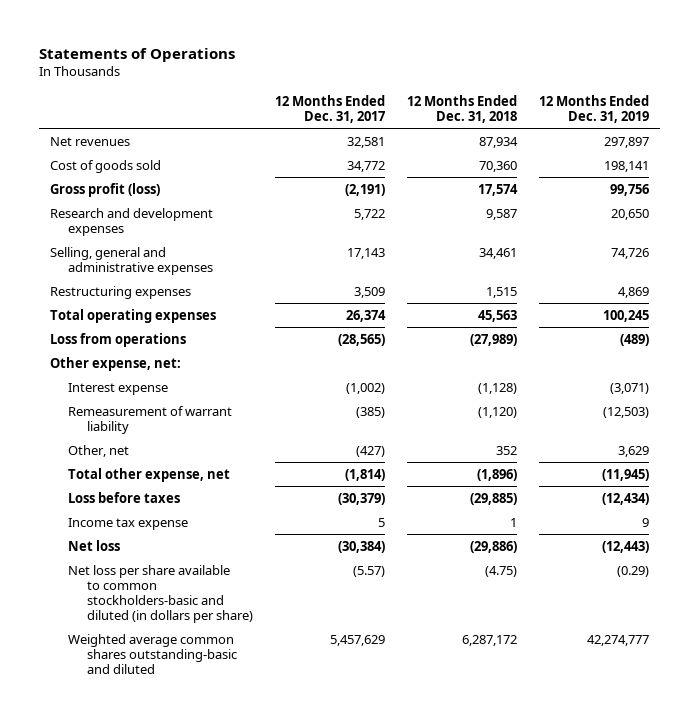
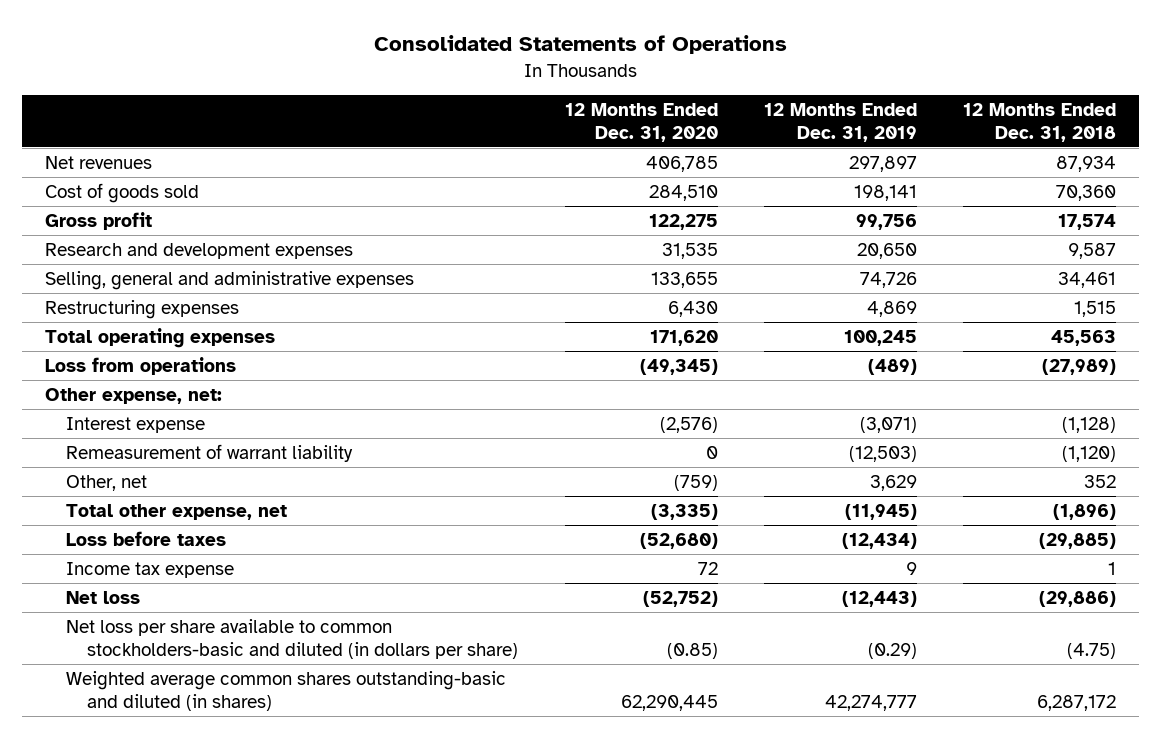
[38,47,235,62] Statements of Operations -> [373,35,787,55] Consolidated Statements of Operations
[275,94,386,123] 12 Months Ended Dec. 31, 2017 -> none
none -> [564,102,718,142] 12 Months Ended Dec. 31, 2020
[49,182,160,197] Gross profit (loss) -> [45,211,153,230] Gross profit
[68,633,238,674] Weighted average common shares outstanding-basic and diluted -> [66,670,507,711] Weighted average common shares outstanding-basic and diluted (in shares)

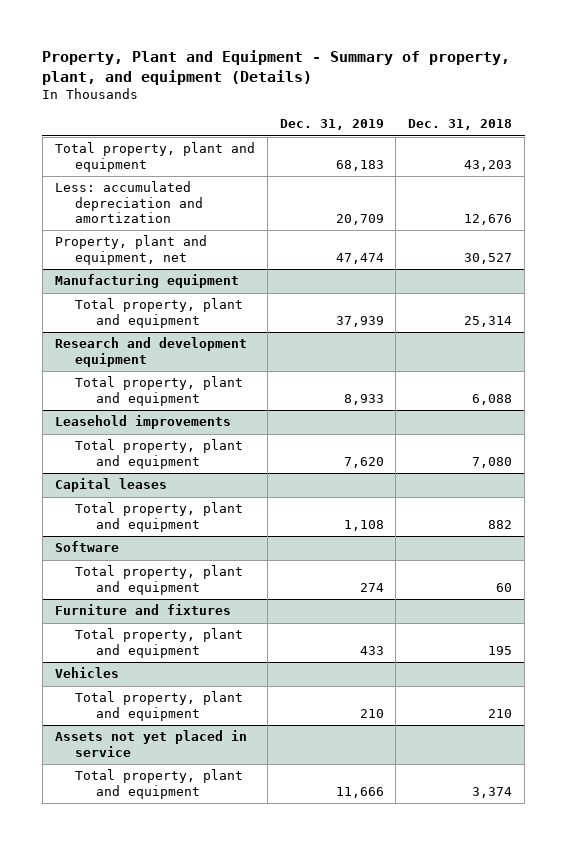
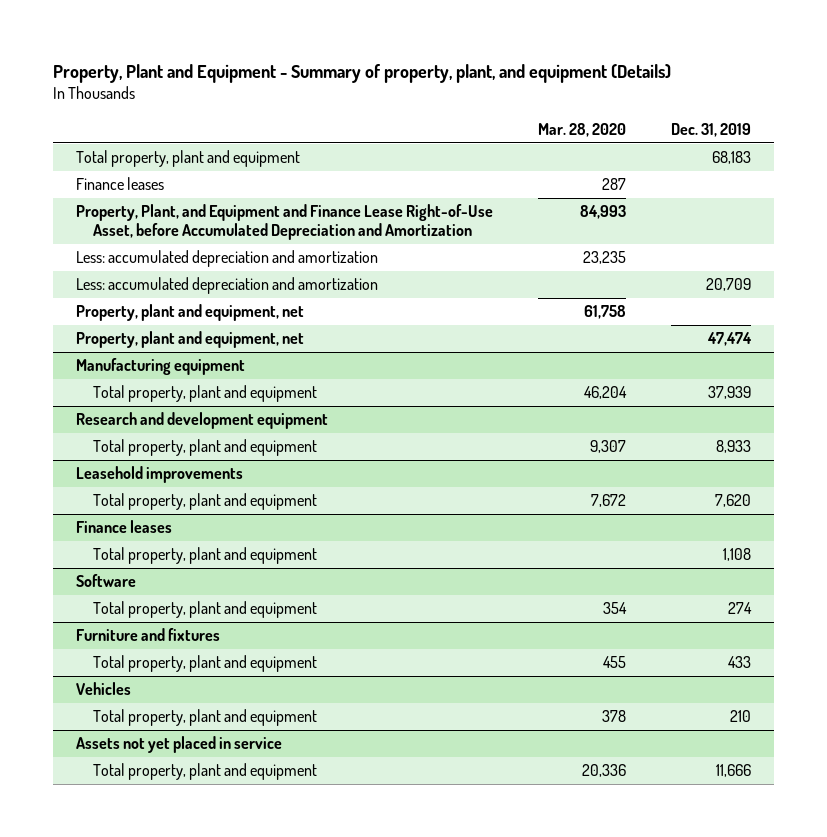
[408,119,513,131] Dec. 31, 2018 -> none
none -> [538,122,627,137] Mar. 28, 2020
none -> [75,177,164,191] Finance leases
none -> [75,204,493,241] Property, Plant, and Equipment and Finance Lease Right-of-Use Asset, before Accumulated Depreciation and Amortization
none -> [75,250,378,268] Less: accumulated depreciation and amortization
none -> [75,304,304,322] Property, plant and equipment, net
[54,478,167,493] Capital leases -> [75,520,172,534] Finance leases

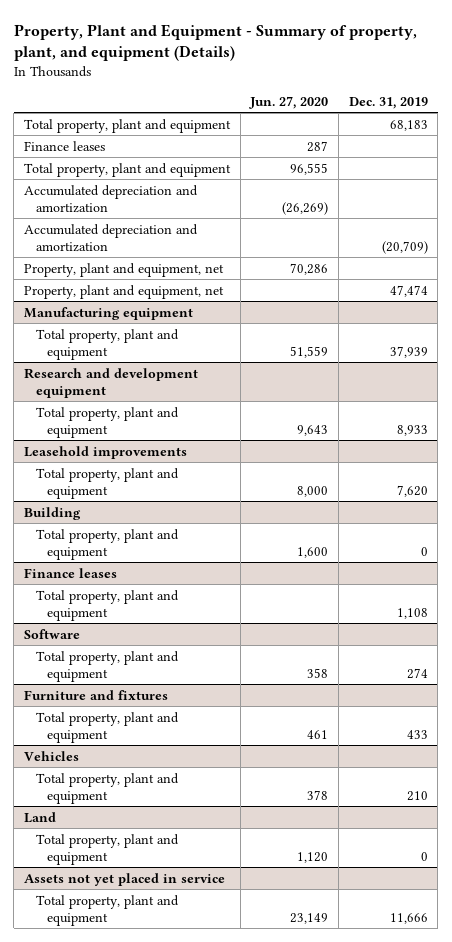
[538,122,627,137] Mar. 28, 2020 -> none
none -> [249,95,329,109] Jun. 27, 2020
[75,204,493,241] Property, Plant, and Equipment and Finance Lease Right-of-Use Asset, before Accumulated Depreciation and Amortization -> none
none -> [24,162,232,177] Total property, plant and equipment
[75,250,378,268] Less: accumulated depreciation and amortization -> [24,184,199,213] Accumulated depreciation and amortization
[75,277,378,295] Less: accumulated depreciation and amortization -> [24,223,199,252] Accumulated depreciation and amortization
[706,278,752,292] 20,709 -> [381,240,428,254] (20,709)
none -> [24,506,82,520] Building
none -> [35,528,179,560] Total property, plant and equipment
none -> [24,811,57,823] Land
none -> [35,833,179,865] Total property, plant and equipment

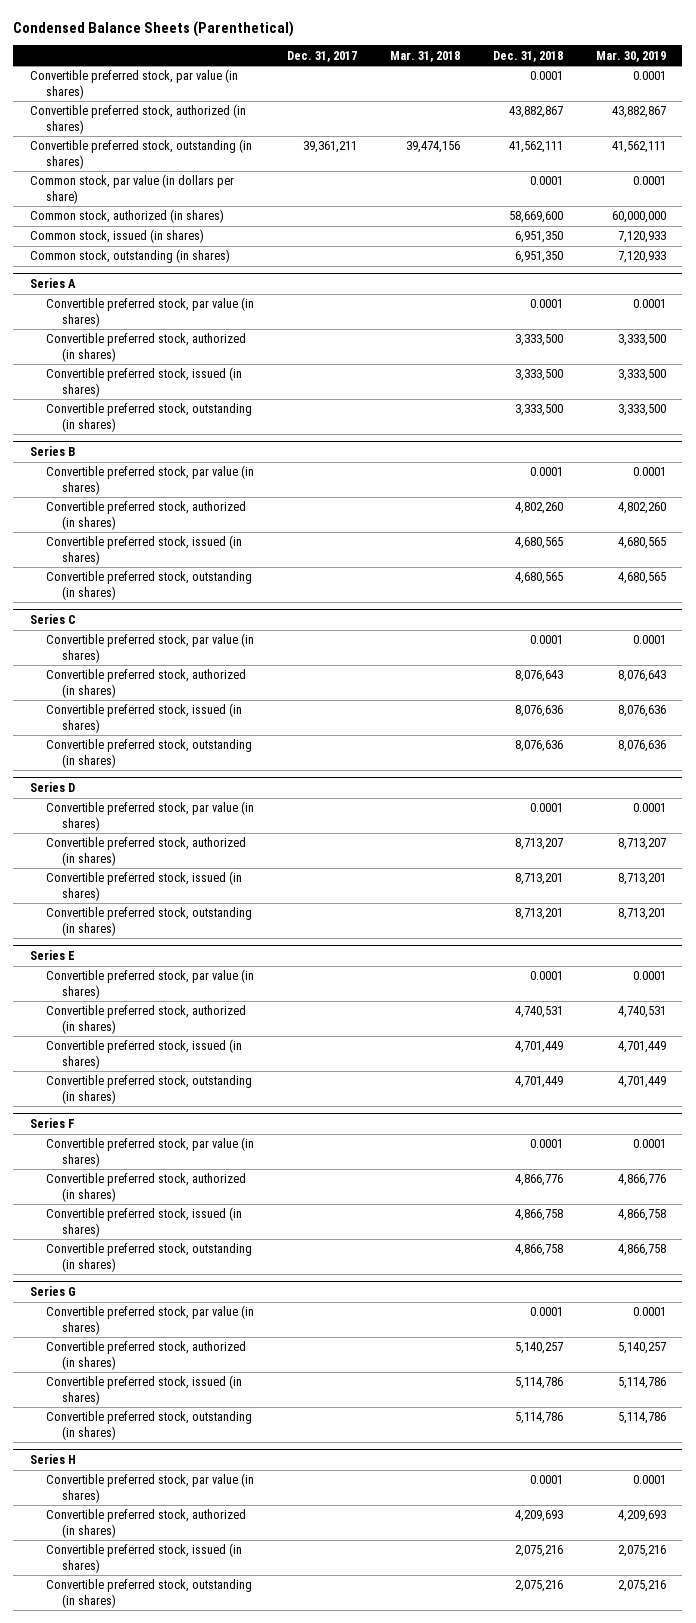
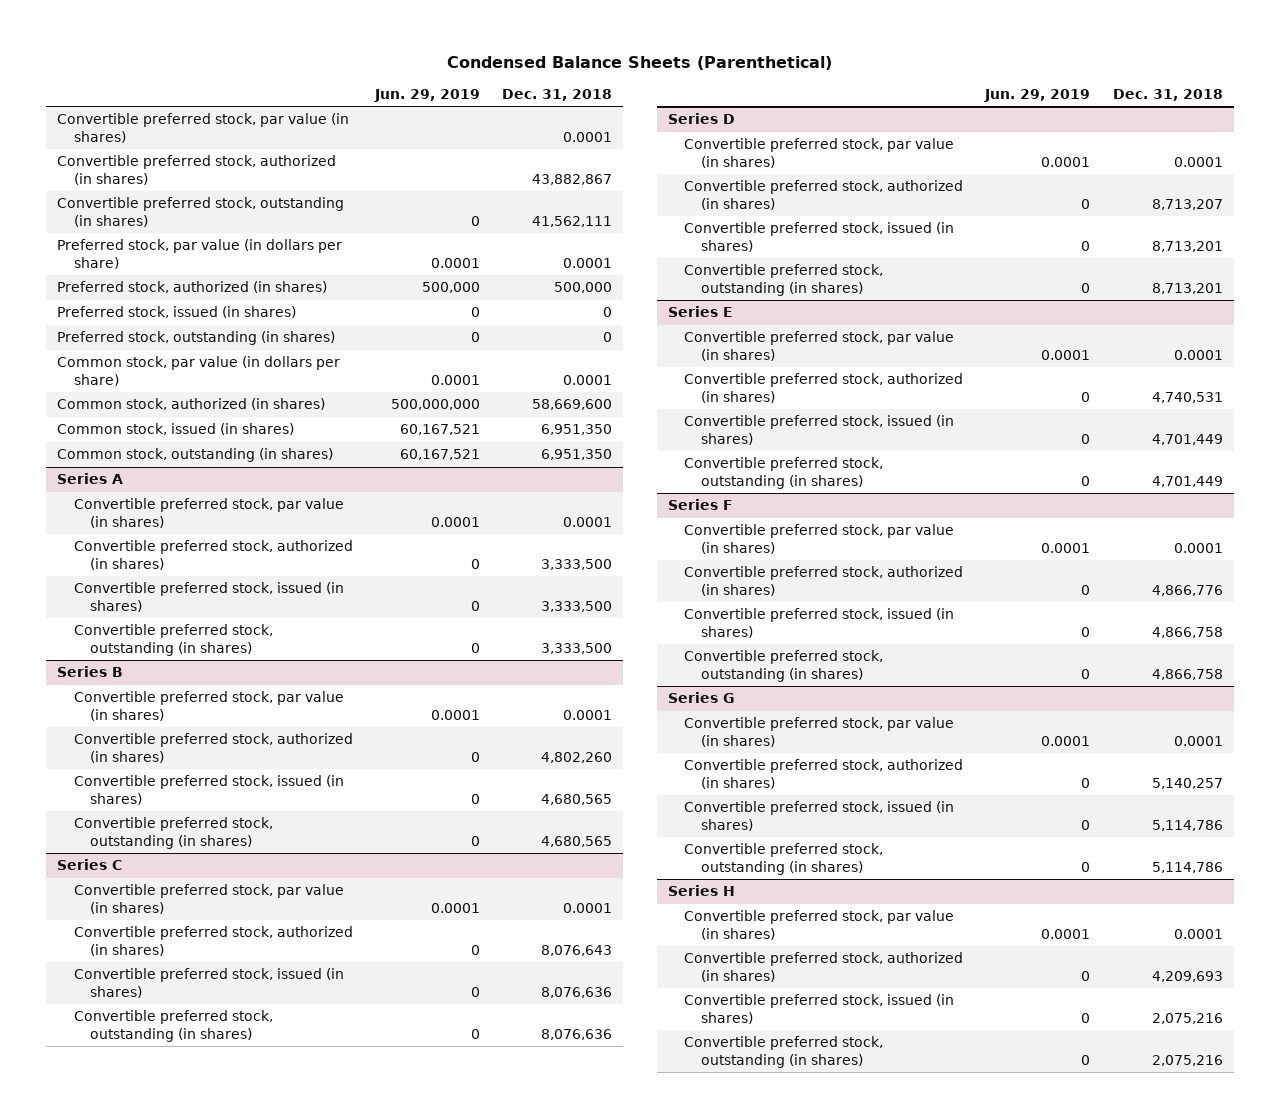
[286,50,357,62] Dec. 31, 2017 -> none
[389,50,460,62] Mar. 31, 2018 -> none
[595,50,666,62] Mar. 30, 2019 -> none
none -> [373,89,480,103] Jun. 29, 2019
none -> [57,239,343,270] Preferred stock, par value (in dollars per share)
none -> [57,281,328,294] Preferred stock, authorized (in shares)
none -> [57,306,297,319] Preferred stock, issued (in shares)
none -> [57,331,336,346] Preferred stock, outstanding (in shares)

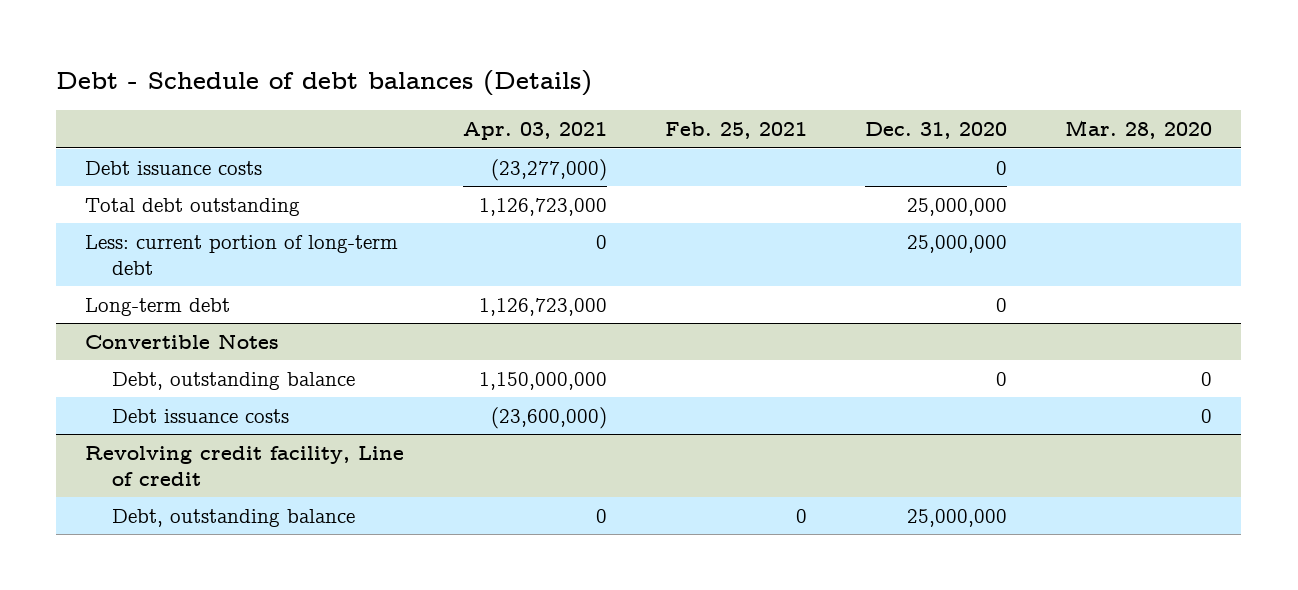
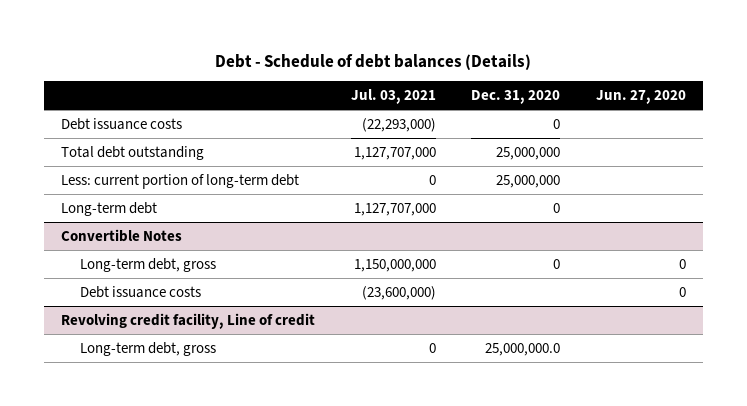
[462,122,607,141] Apr. 03, 2021 -> none
[664,122,807,140] Feb. 25, 2021 -> none
[1065,120,1213,140] Mar. 28, 2020 -> none
none -> [350,89,436,105] Jul. 03, 2021
none -> [595,90,686,105] Jun. 27, 2020
[112,372,356,391] Debt, outstanding balance -> [79,257,216,272] Long-term debt, gross
[112,509,356,528] Debt, outstanding balance -> none
none -> [79,341,216,356] Long-term debt, gross

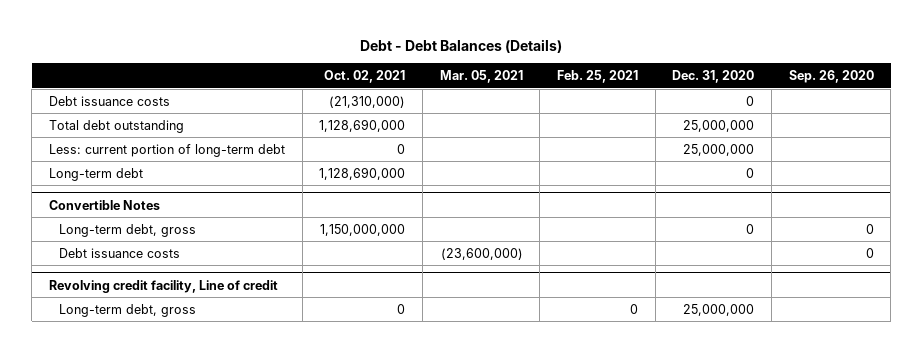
[215,53,532,70] Debt - Schedule of debt balances (Details) -> [360,38,563,53] Debt - Debt Balances (Details)
[350,89,436,105] Jul. 03, 2021 -> none
[595,90,686,105] Jun. 27, 2020 -> none
none -> [324,69,406,83] Oct. 02, 2021
none -> [439,69,523,83] Mar. 05, 2021
none -> [557,69,639,83] Feb. 25, 2021
none -> [788,69,874,83] Sep. 26, 2020
[485,342,561,356] 25,000,000.0 -> [683,303,755,316] 25,000,000

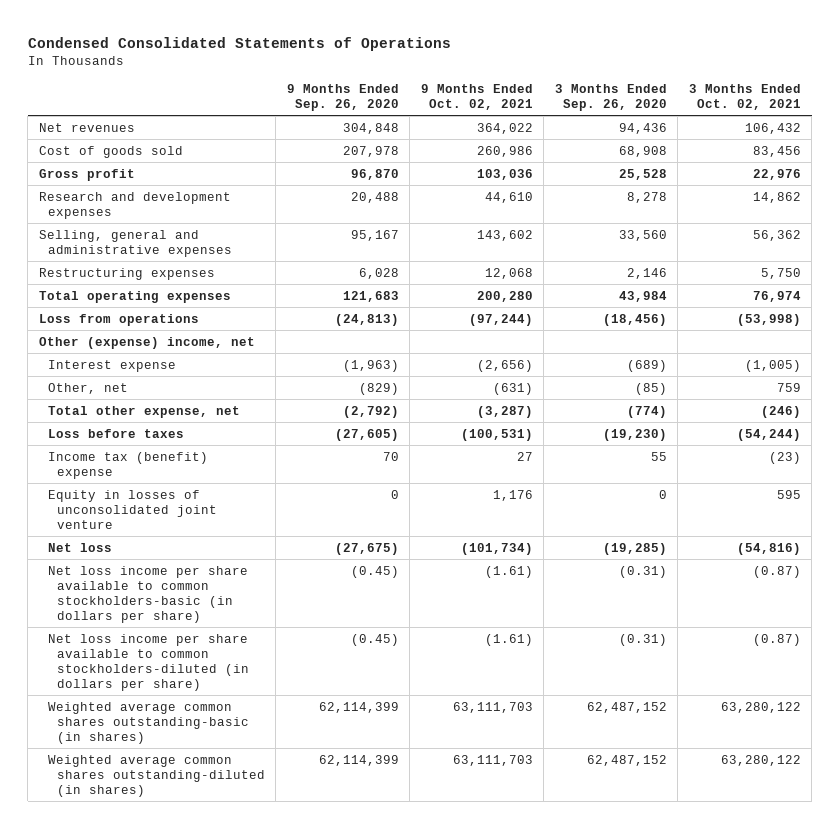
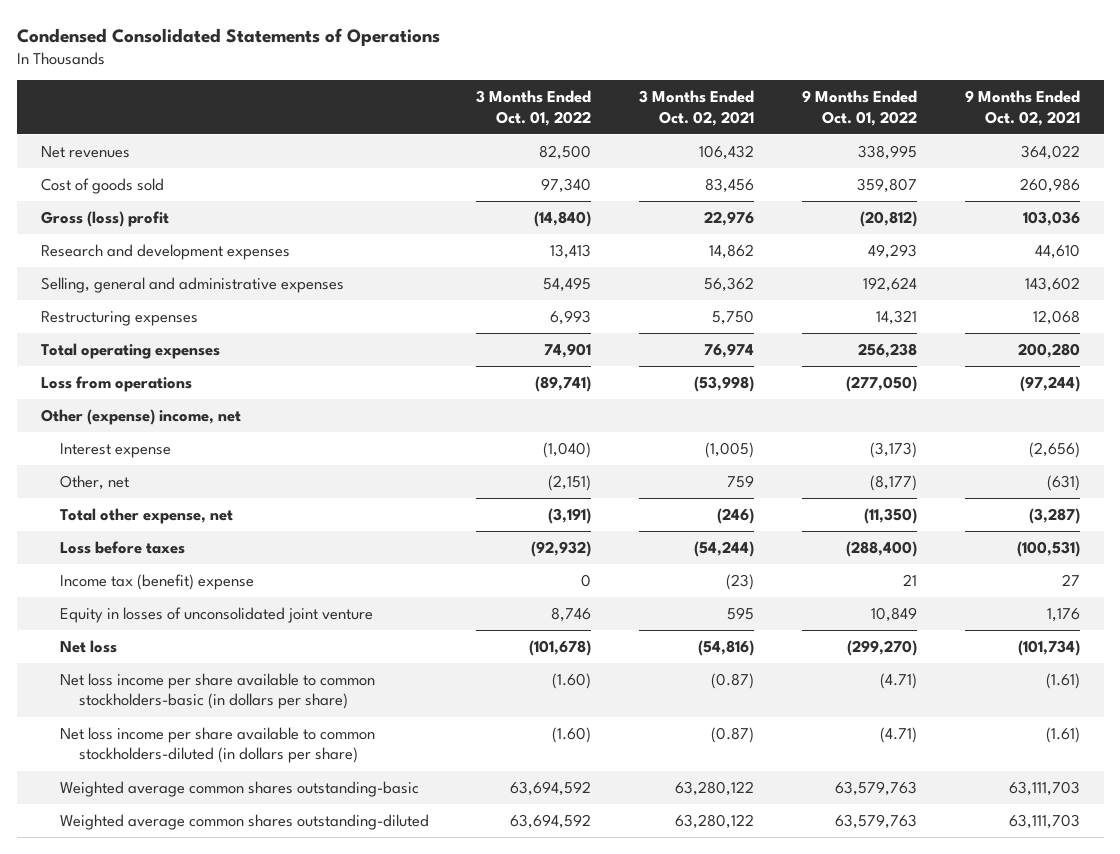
[286,83,399,111] 9 Months Ended Sep. 26, 2020 -> none
[554,83,667,111] 3 Months Ended Sep. 26, 2020 -> none
none -> [476,90,592,126] 3 Months Ended Oct. 01, 2022
none -> [802,90,918,126] 9 Months Ended Oct. 01, 2022
[38,168,135,181] Gross profit -> [40,211,169,228] Gross (loss) profit
[47,701,249,744] Weighted average common shares outstanding-basic (in shares) -> [59,781,419,798] Weighted average common shares outstanding-basic
[47,754,265,797] Weighted average common shares outstanding-diluted (in shares) -> [59,814,429,831] Weighted average common shares outstanding-diluted

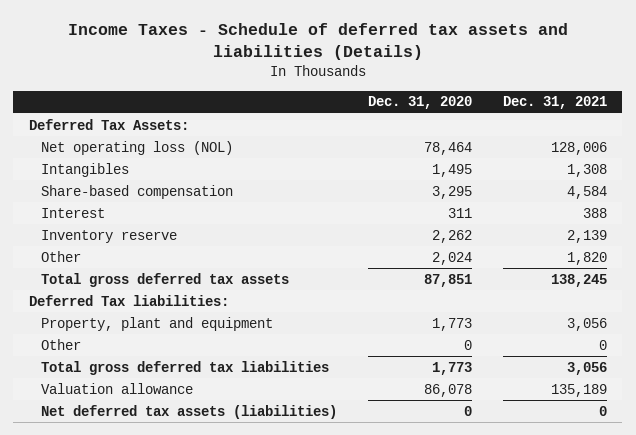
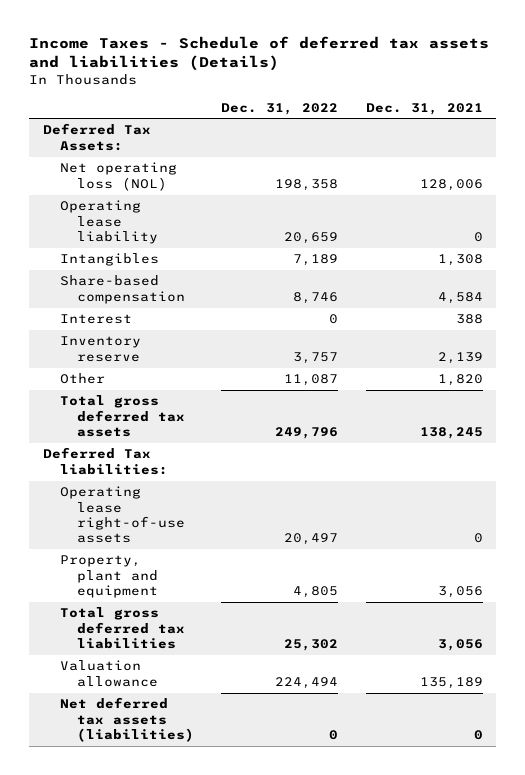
[368,96,473,110] Dec. 31, 2020 -> none
none -> [221,102,339,115] Dec. 31, 2022
none -> [59,200,159,245] Operating lease liability
none -> [59,486,186,544] Operating lease right-of-use assets
[41,338,82,350] Other -> none

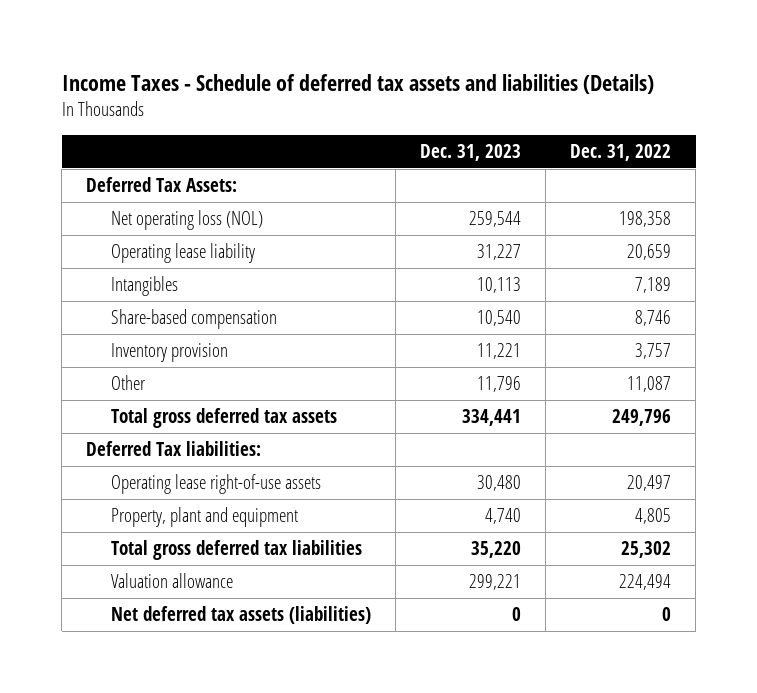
[365,102,483,115] Dec. 31, 2021 -> none
none -> [420,143,522,161] Dec. 31, 2023
[59,314,132,325] Interest -> none
[59,336,141,362] Inventory reserve -> [111,343,229,363] Inventory provision

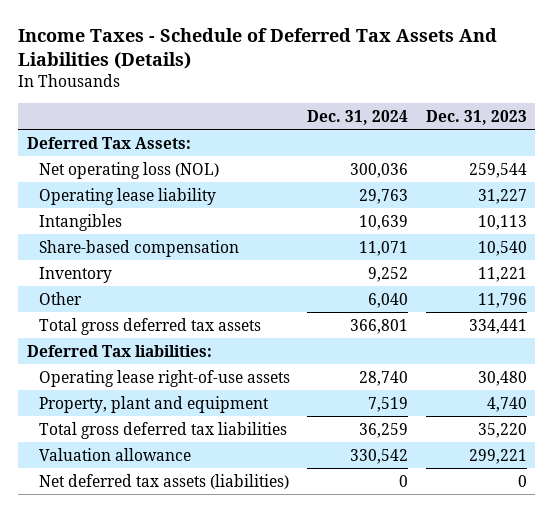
[61,73,654,94] Income Taxes - Schedule of deferred tax assets and liabilities (Details) -> [17,28,497,70] Income Taxes - Schedule of Deferred Tax Assets And Liabilities (Details)
[570,143,672,161] Dec. 31, 2022 -> none
none -> [307,109,409,125] Dec. 31, 2024
[111,343,229,363] Inventory provision -> [38,266,112,283] Inventory

